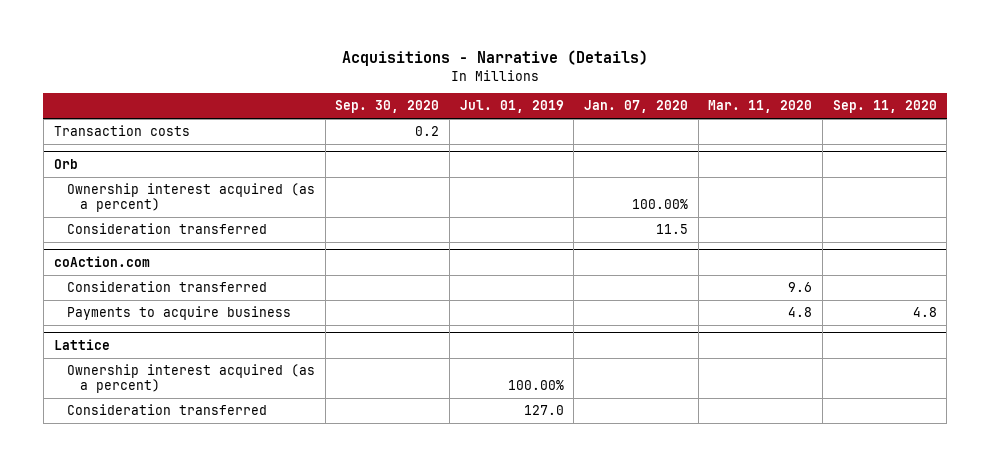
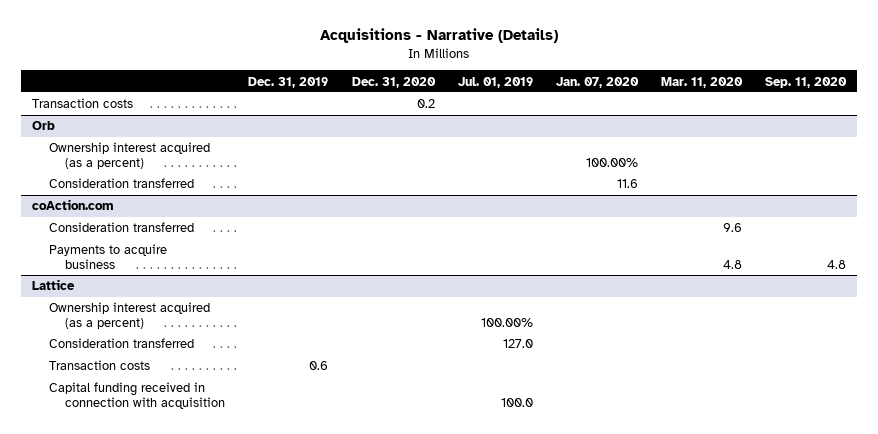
[335,100,440,114] Sep. 30, 2020 -> none
none -> [248,76,329,88] Dec. 31, 2019
none -> [351,76,436,88] Dec. 31, 2020
[655,224,688,235] 11.5 -> [616,179,638,189] 11.6
none -> [48,360,150,371] Transaction costs
none -> [48,382,226,409] Capital funding received in connection with acquisition

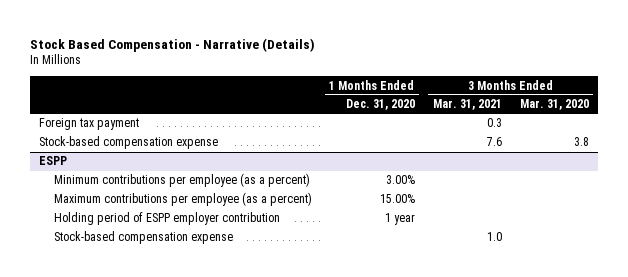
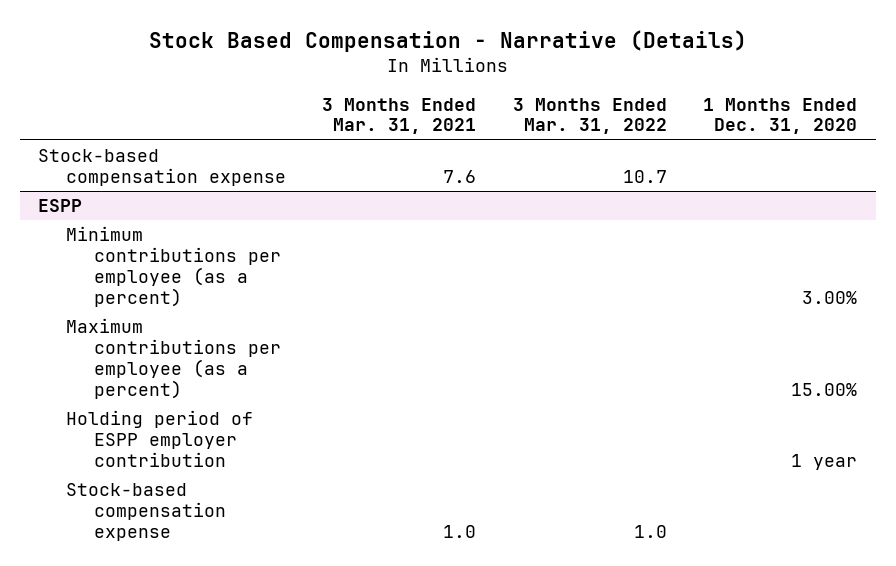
[519,99,589,111] Mar. 31, 2020 -> none
none -> [512,97,667,135] 3 Months Ended Mar. 31, 2022
[39,118,140,131] Foreign tax payment -> none

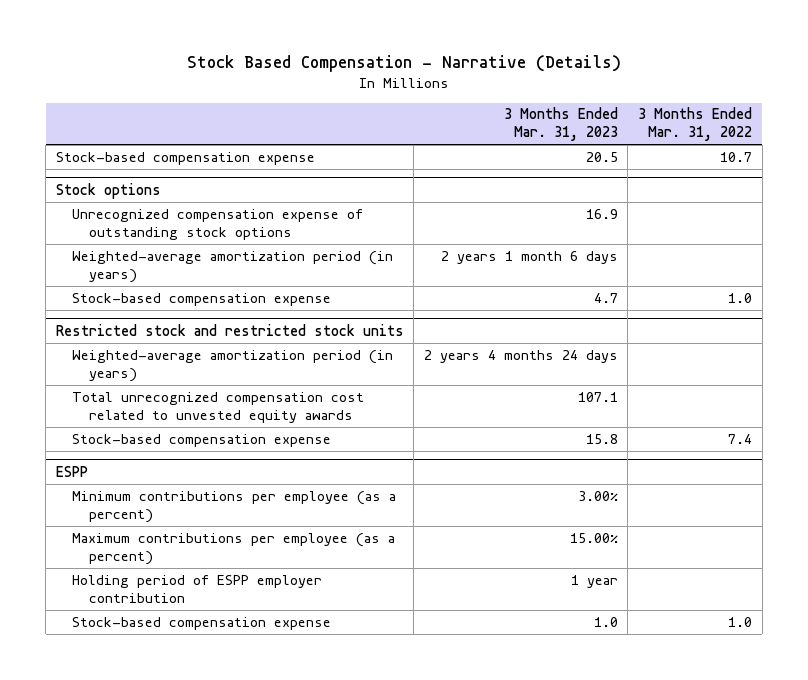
[322,97,477,135] 3 Months Ended Mar. 31, 2021 -> none
[703,97,858,135] 1 Months Ended Dec. 31, 2020 -> none
none -> [503,107,618,142] 3 Months Ended Mar. 31, 2023
none -> [55,182,161,199] Stock options
none -> [72,208,364,240] Unrecognized compensation expense of outstanding stock options
none -> [72,250,394,283] Weighted-average amortization period (in years)
none -> [72,292,332,306] Stock-based compensation expense
none -> [55,323,404,336] Restricted stock and restricted stock units
none -> [72,349,394,382] Weighted-average amortization period (in years)
none -> [72,391,365,423] Total unrecognized compensation cost related to unvested equity awards
none -> [72,433,332,447] Stock-based compensation expense

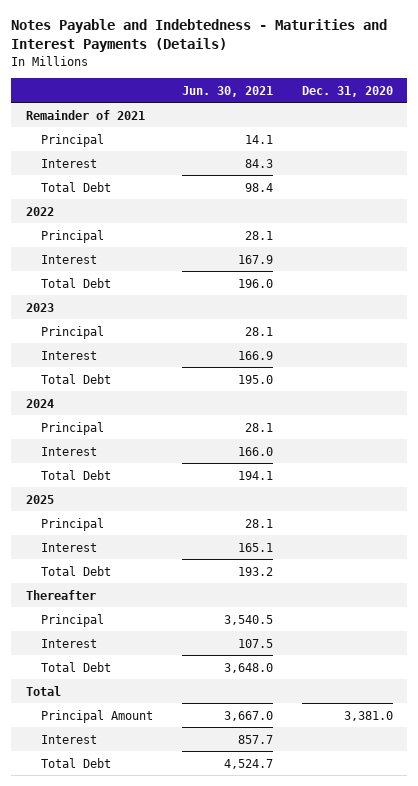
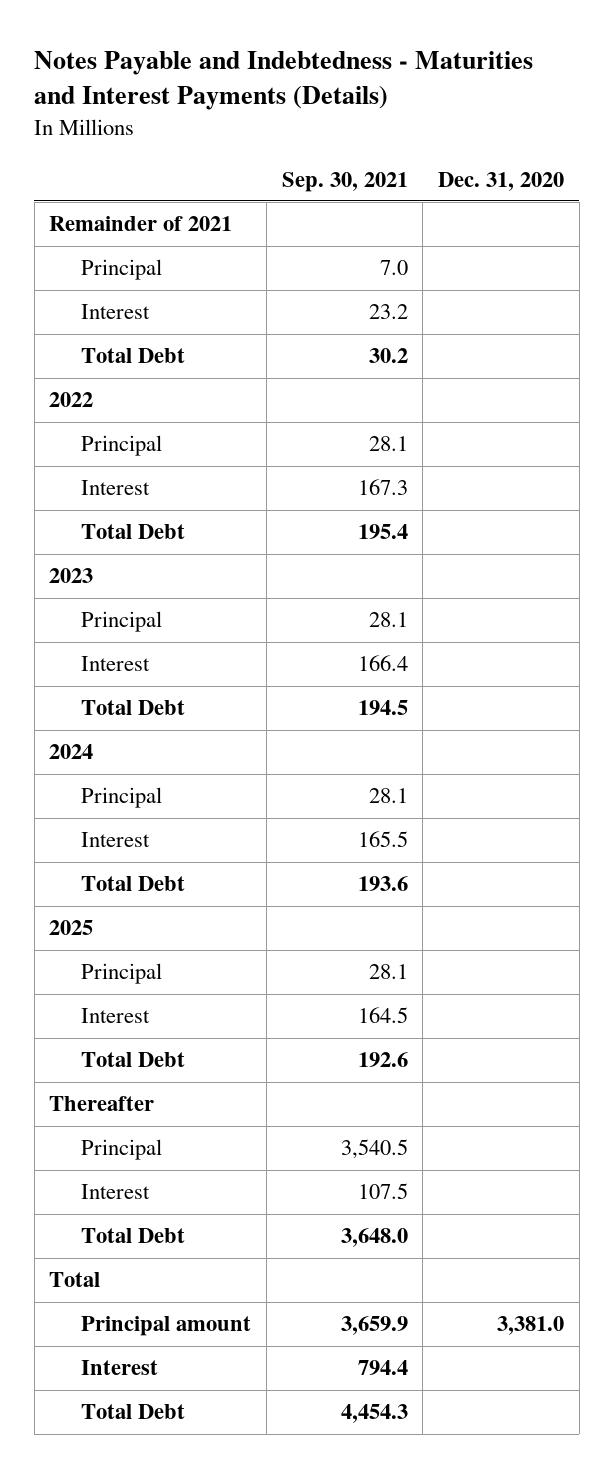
[181,85,273,97] Jun. 30, 2021 -> none
none -> [281,171,408,192] Sep. 30, 2021
[41,709,154,723] Principal Amount -> [81,1316,252,1337] Principal amount

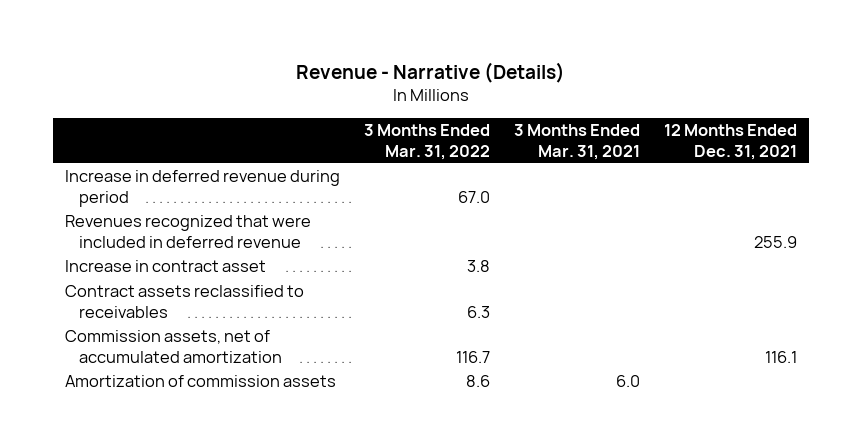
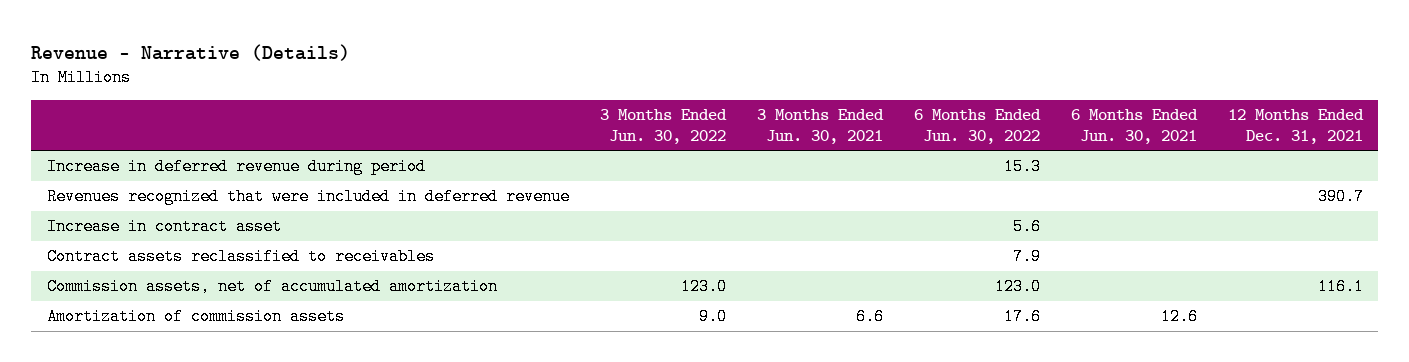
[363,124,490,160] 3 Months Ended Mar. 31, 2022 -> none
[513,124,640,160] 3 Months Ended Mar. 31, 2021 -> none
none -> [599,109,727,144] 3 Months Ended Jun. 30, 2022
none -> [756,109,884,144] 3 Months Ended Jun. 30, 2021
none -> [913,109,1041,144] 6 Months Ended Jun. 30, 2022
none -> [1070,109,1198,144] 6 Months Ended Jun. 30, 2021
[753,235,797,248] 255.9 -> [1317,188,1364,206] 390.7

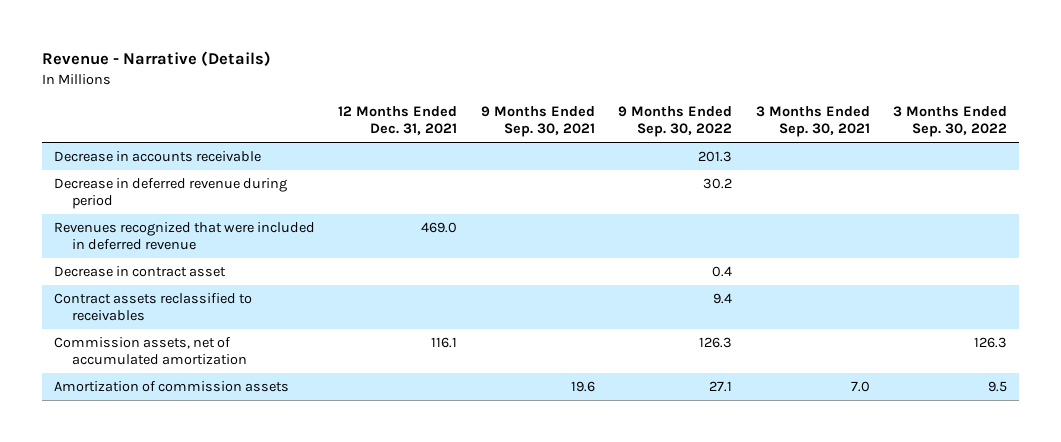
[599,109,727,144] 3 Months Ended Jun. 30, 2022 -> none
[756,109,884,144] 3 Months Ended Jun. 30, 2021 -> none
[913,109,1041,144] 6 Months Ended Jun. 30, 2022 -> none
[1070,109,1198,144] 6 Months Ended Jun. 30, 2021 -> none
none -> [480,106,595,137] 9 Months Ended Sep. 30, 2021
none -> [618,106,733,137] 9 Months Ended Sep. 30, 2022
none -> [755,106,870,137] 3 Months Ended Sep. 30, 2021
none -> [893,106,1008,137] 3 Months Ended Sep. 30, 2022
none -> [53,151,261,163] Decrease in accounts receivable
[46,158,426,176] Increase in deferred revenue during period -> [53,178,287,209] Decrease in deferred revenue during period
[1317,188,1364,206] 390.7 -> [421,222,458,234] 469.0
[46,218,282,236] Increase in contract asset -> [53,266,226,278] Decrease in contract asset

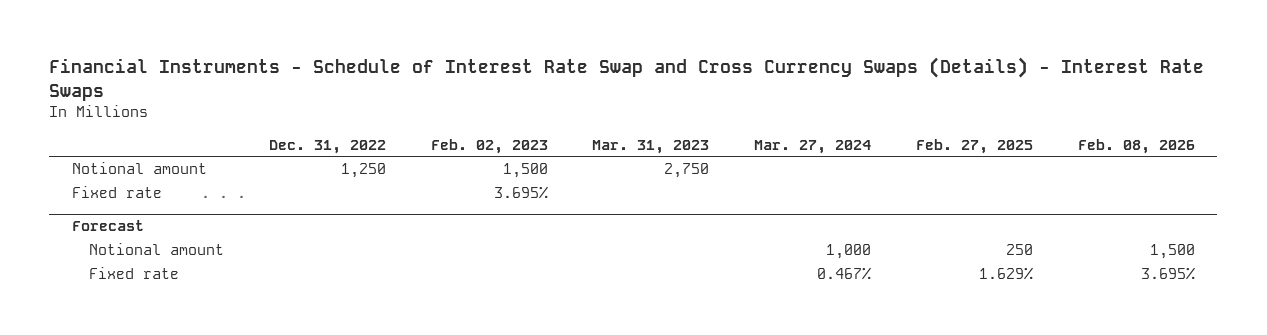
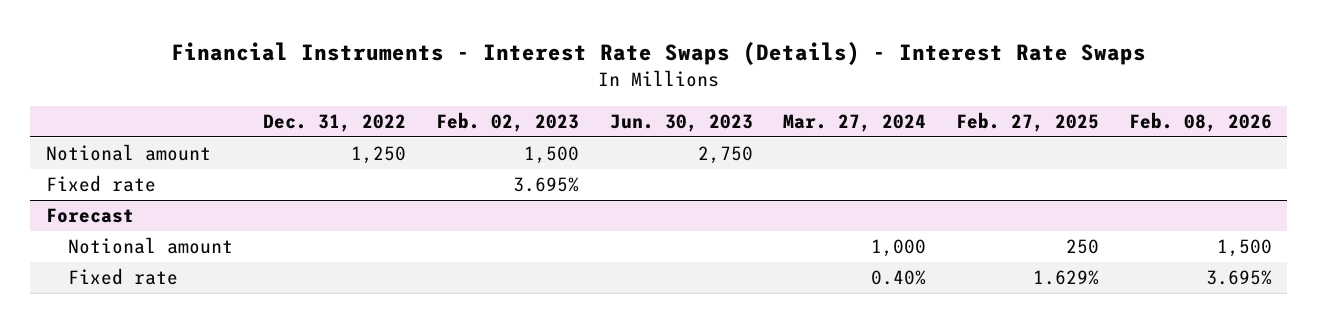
[49,56,1205,101] Financial Instruments - Schedule of Interest Rate Swap and Cross Currency Swaps (Details) - Interest Rate Swaps -> [170,42,1146,66] Financial Instruments - Interest Rate Swaps (Details) - Interest Rate Swaps
[592,139,710,154] Mar. 31, 2023 -> none
none -> [609,113,753,132] Jun. 30, 2023
[817,267,872,281] 0.467% -> [870,270,926,286] 0.40%

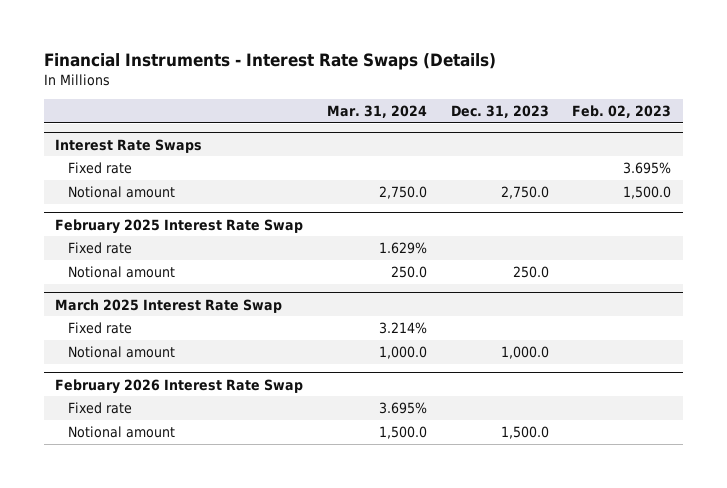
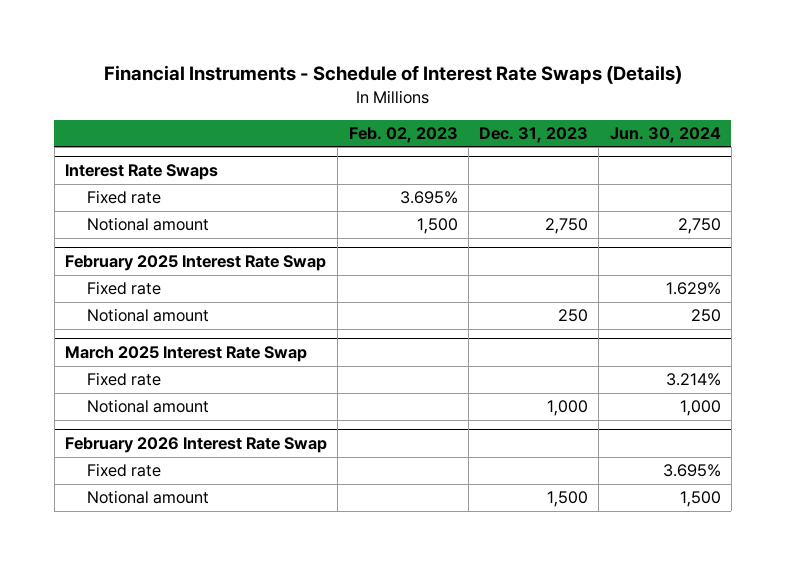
[43,52,496,70] Financial Instruments - Interest Rate Swaps (Details) -> [103,65,682,85] Financial Instruments - Schedule of Interest Rate Swaps (Details)
[327,104,428,118] Mar. 31, 2024 -> none
none -> [609,126,721,143] Jun. 30, 2024
[500,185,549,199] 2,750.0 -> [545,218,589,235] 2,750
[623,185,672,199] 1,500.0 -> [416,218,458,235] 1,500
[512,265,549,278] 250.0 -> [558,309,589,323] 250
[500,345,549,359] 1,000.0 -> [547,400,589,417] 1,000
[500,425,549,439] 1,500.0 -> [547,491,589,508] 1,500

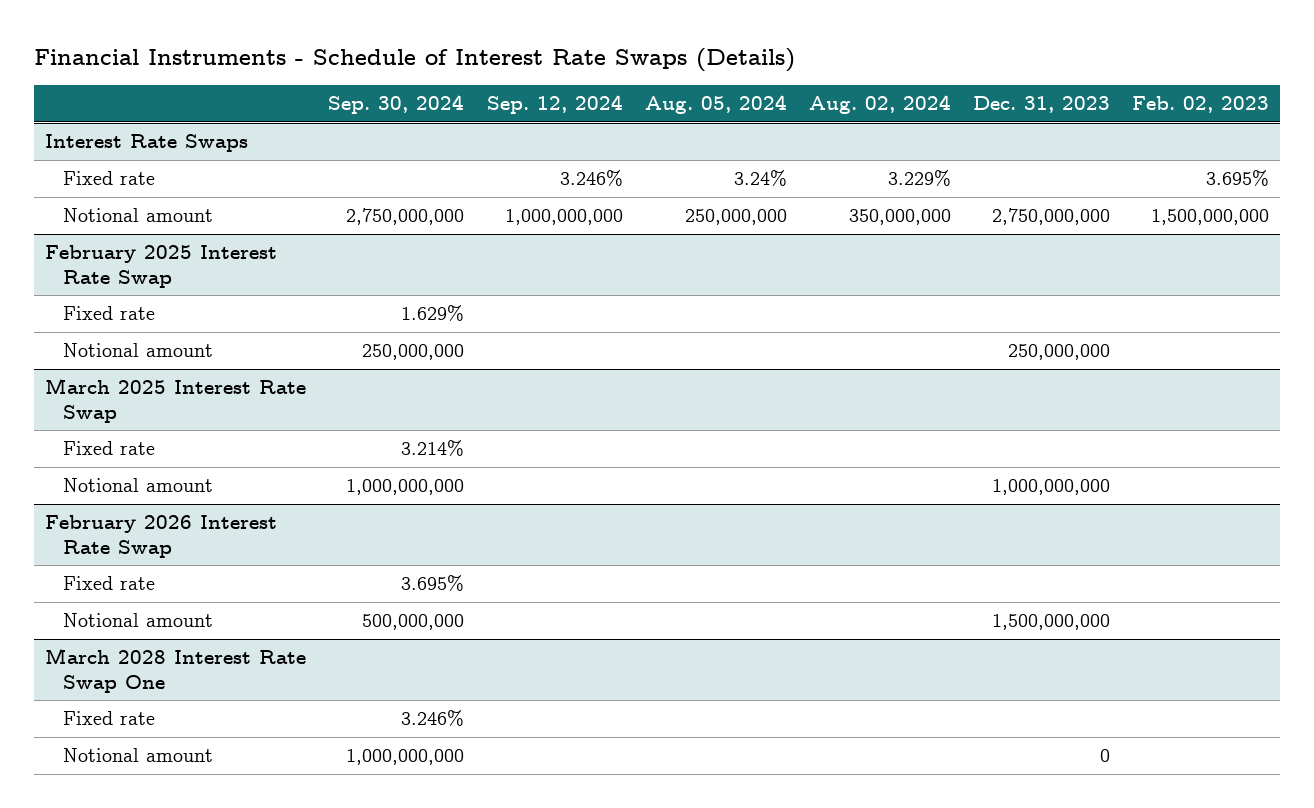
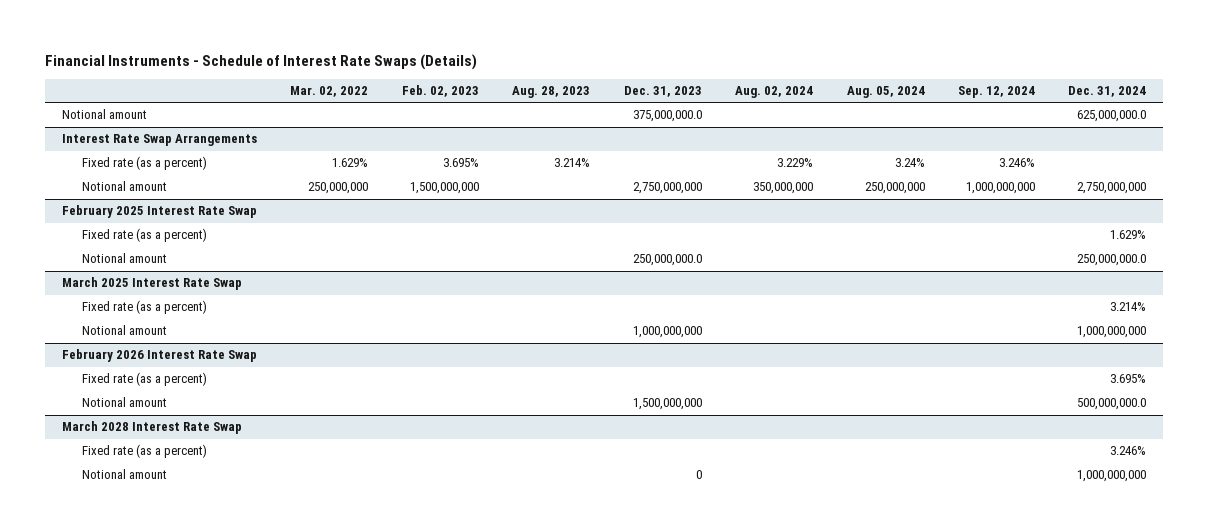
[328,95,465,115] Sep. 30, 2024 -> none
none -> [290,85,369,97] Mar. 02, 2022
none -> [512,85,591,98] Aug. 28, 2023
none -> [1068,85,1147,97] Dec. 31, 2024
none -> [62,109,148,120] Notional amount
[45,134,249,153] Interest Rate Swaps -> [62,134,258,147] Interest Rate Swap Arrangements
[62,171,155,186] Fixed rate -> [81,156,207,171] Fixed rate (as a percent)
[62,306,155,321] Fixed rate -> [81,228,207,243] Fixed rate (as a percent)
[1007,344,1110,361] 250,000,000 -> [632,254,702,267] 250,000,000.0
[62,441,155,456] Fixed rate -> [81,300,207,315] Fixed rate (as a percent)
[62,576,155,591] Fixed rate -> [81,372,207,387] Fixed rate (as a percent)
[45,648,307,693] March 2028 Interest Rate Swap One -> none
[62,711,155,726] Fixed rate -> none
[62,748,213,763] Notional amount -> none
none -> [62,421,243,435] March 2028 Interest Rate Swap
none -> [81,444,207,459] Fixed rate (as a percent)
none -> [81,469,167,480] Notional amount

